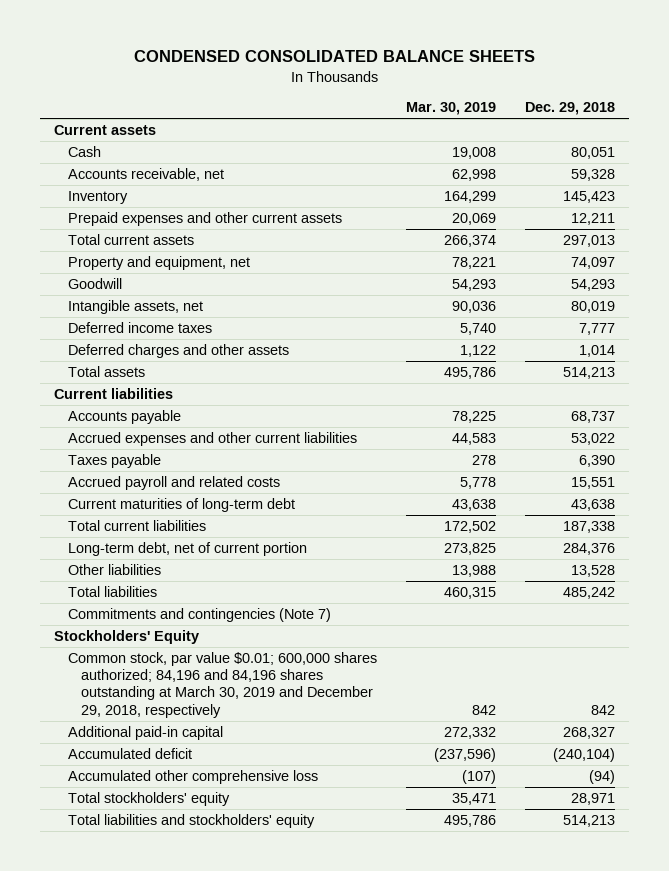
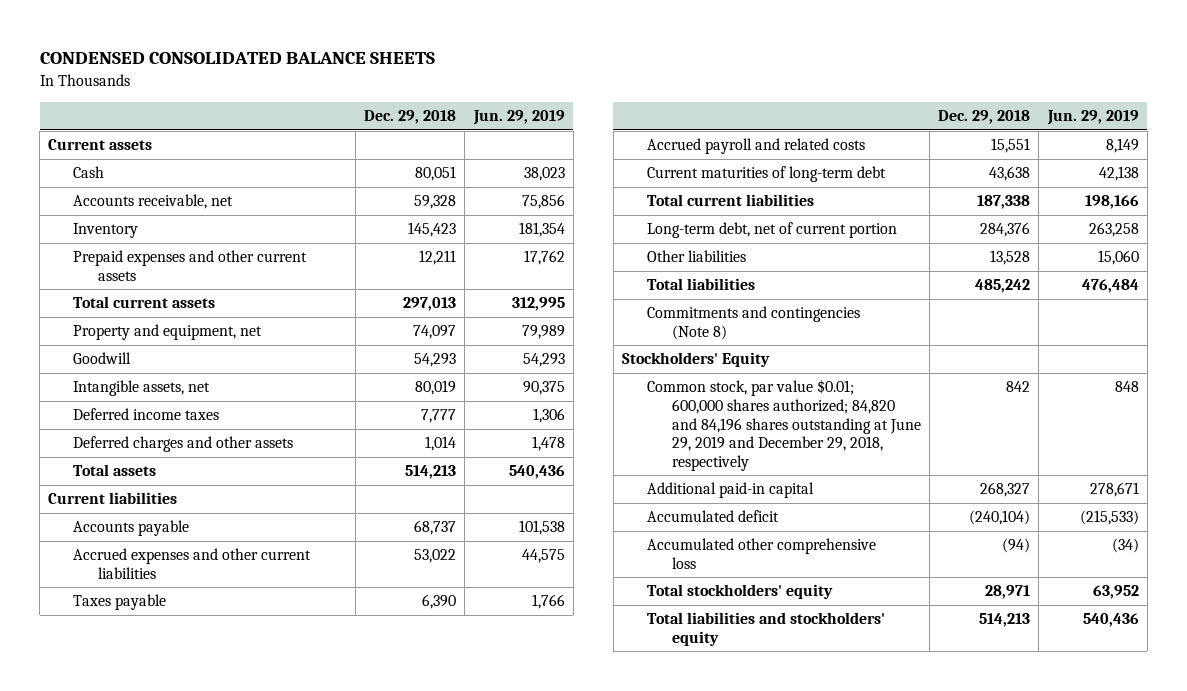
[405,102,496,116] Mar. 30, 2019 -> none
none -> [472,110,565,126] Jun. 29, 2019
[67,607,331,622] Commitments and contingencies (Note 7) -> [646,306,860,341] Commitments and contingencies (Note 8)
[67,651,377,718] Common stock, par value $0.01; 600,000 shares authorized; 84,196 and 84,196 shares outstanding at March 30, 2019 and December 29, 2018, respectively -> [646,379,921,471] Common stock, par value $0.01; 600,000 shares authorized; 84,820 and 84,196 shares outstanding at June 29, 2019 and December 29, 2018, respectively

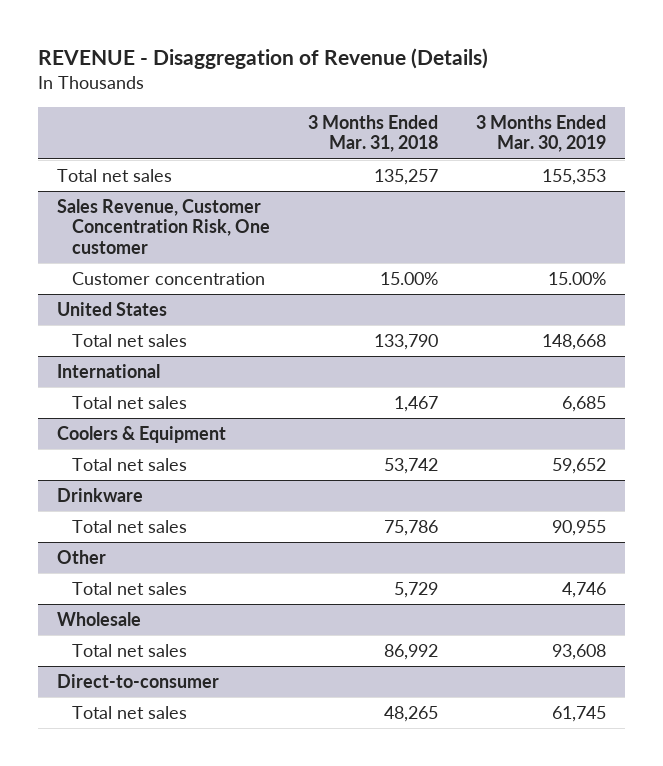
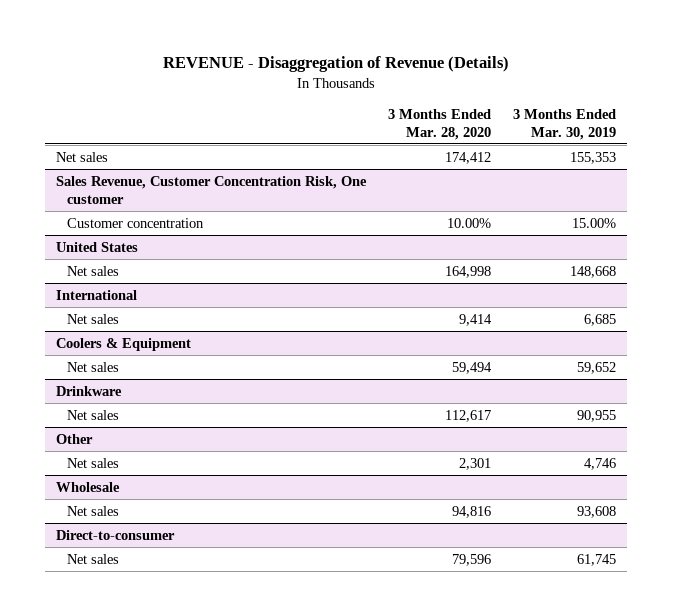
[308,115,439,153] 3 Months Ended Mar. 31, 2018 -> none
none -> [388,108,492,140] 3 Months Ended Mar. 28, 2020
[56,169,172,183] Total net sales -> [56,151,109,162] Net sales
[72,334,188,348] Total net sales -> [67,265,120,276] Net sales
[72,396,188,410] Total net sales -> [67,313,120,324] Net sales
[72,458,188,472] Total net sales -> [67,361,120,372] Net sales
[72,520,188,534] Total net sales -> [67,409,120,420] Net sales
[72,582,188,596] Total net sales -> [67,457,120,468] Net sales
[72,644,188,658] Total net sales -> [67,505,120,516] Net sales
[72,706,188,720] Total net sales -> [67,553,120,564] Net sales

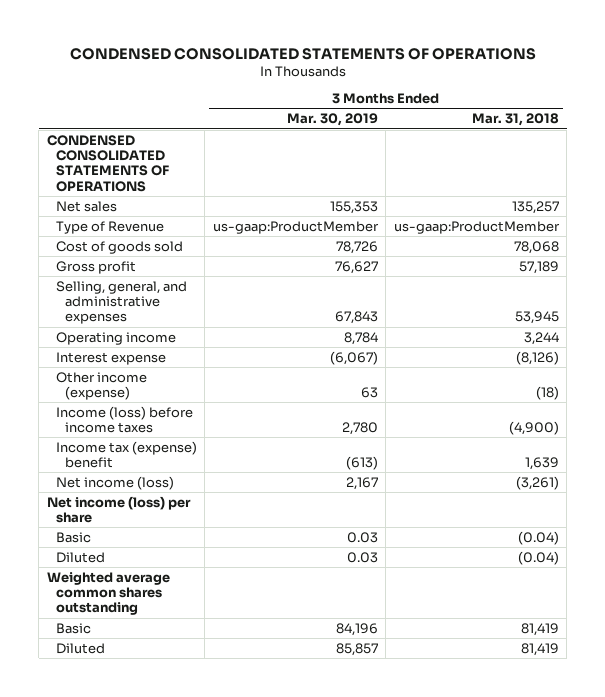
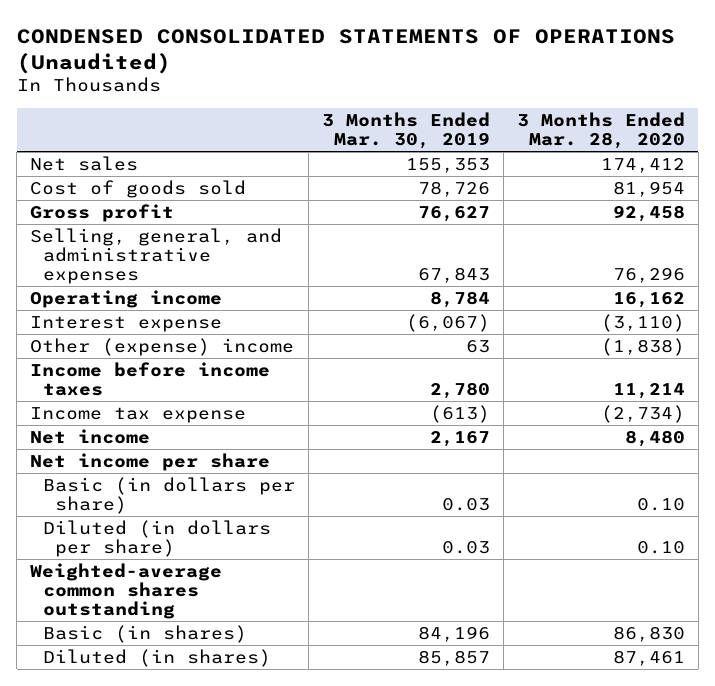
[69,47,536,60] CONDENSED CONSOLIDATED STATEMENTS OF OPERATIONS -> [16,28,675,74] CONDENSED CONSOLIDATED STATEMENTS OF OPERATIONS (Unaudited)
[471,113,559,127] Mar. 31, 2018 -> none
none -> [516,111,685,150] 3 Months Ended Mar. 28, 2020
[46,134,170,192] CONDENSED CONSOLIDATED STATEMENTS OF OPERATIONS -> none
[56,220,165,234] Type of Revenue -> none
[56,371,148,401] Other income (expense) -> [30,337,295,356] Other (expense) income
[56,405,194,434] Income (loss) before income taxes -> [30,361,271,397] Income before income taxes
[56,440,198,469] Income tax (expense) benefit -> [30,406,247,423] Income tax expense
[56,475,175,490] Net income (loss) -> [30,428,151,444] Net income
[46,495,191,524] Net income (loss) per share -> [30,452,271,471] Net income per share
[56,531,92,543] Basic -> [42,476,295,515] Basic (in dollars per share)
[56,551,106,563] Diluted -> [42,519,271,558] Diluted (in dollars per share)
[46,571,170,616] Weighted average common shares outstanding -> [30,562,223,620] Weighted-average common shares outstanding
[56,622,92,634] Basic -> [42,624,247,643] Basic (in shares)
[56,642,106,654] Diluted -> [42,648,271,667] Diluted (in shares)

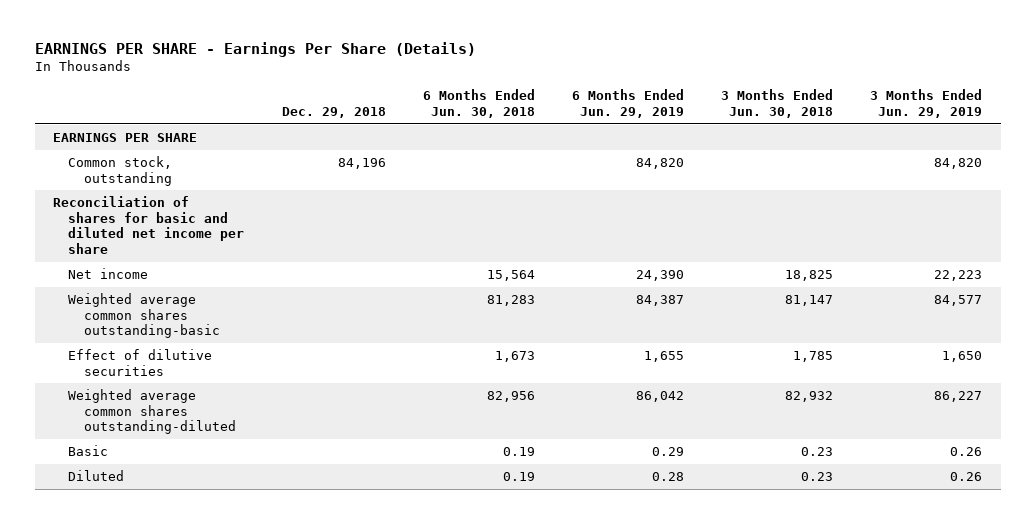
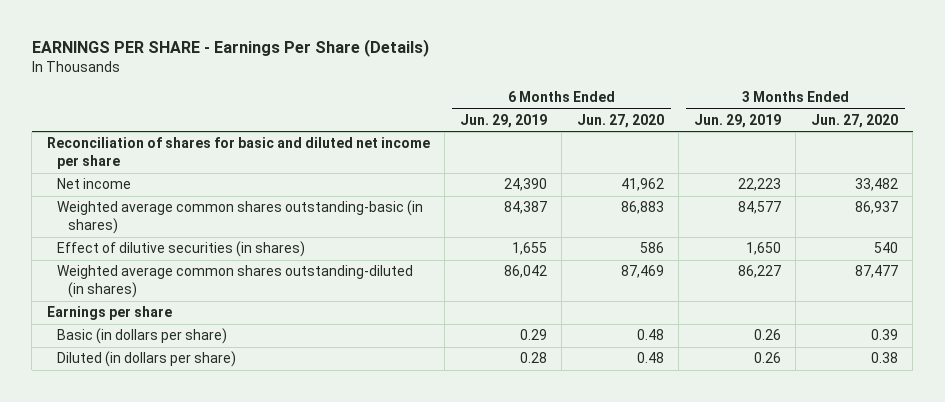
[281,106,386,118] Dec. 29, 2018 -> none
[422,89,535,118] 6 Months Ended Jun. 30, 2018 -> none
[721,89,834,118] 3 Months Ended Jun. 30, 2018 -> none
none -> [576,113,664,128] Jun. 27, 2020
none -> [810,113,898,128] Jun. 27, 2020
[53,132,198,142] EARNINGS PER SHARE -> none
[68,155,173,186] Common stock, outstanding -> none
[68,292,220,339] Weighted average common shares outstanding-basic -> [57,200,424,235] Weighted average common shares outstanding-basic (in shares)
[68,348,213,376] Effect of dilutive securities -> [57,241,306,258] Effect of dilutive securities (in shares)
[68,388,236,435] Weighted average common shares outstanding-diluted -> [57,265,414,299] Weighted average common shares outstanding-diluted (in shares)
none -> [46,306,172,321] Earnings per share
[68,444,109,456] Basic -> [57,328,228,345] Basic (in dollars per share)
[68,469,125,481] Diluted -> [57,351,237,368] Diluted (in dollars per share)

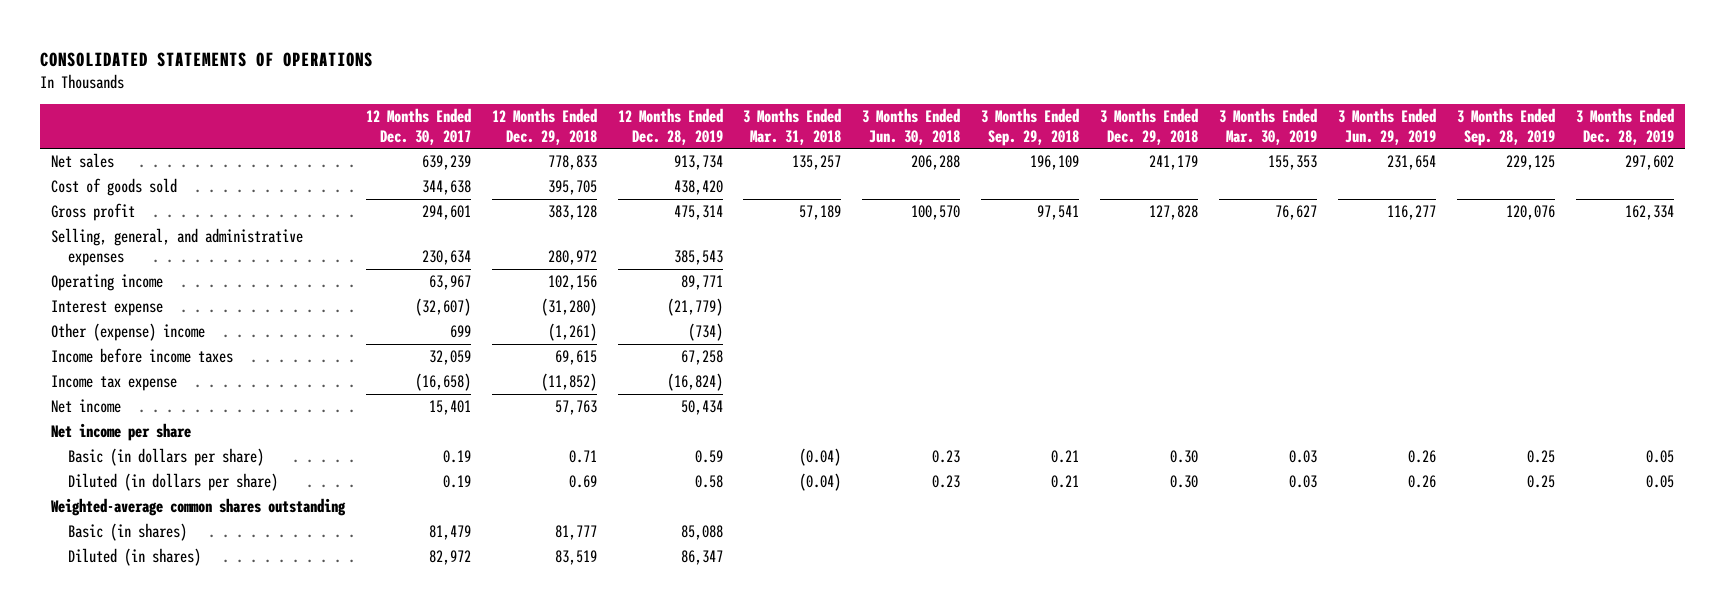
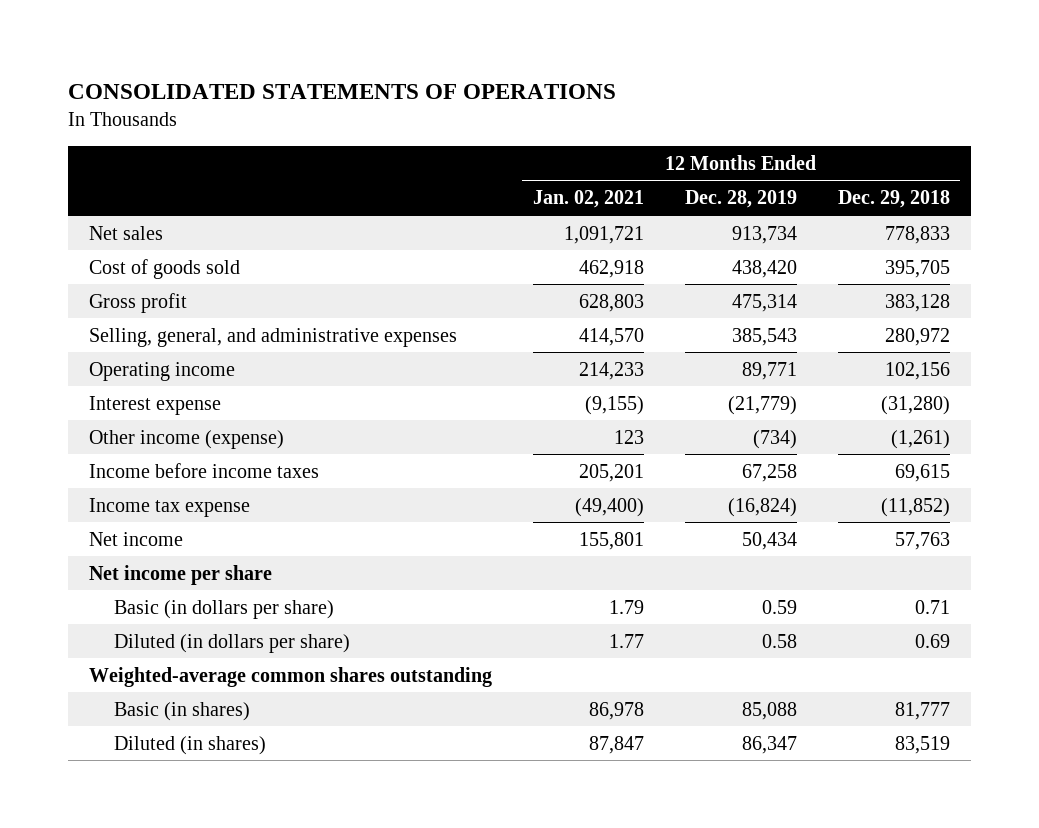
[365,108,471,145] 12 Months Ended Dec. 30, 2017 -> none
[743,108,842,145] 3 Months Ended Mar. 31, 2018 -> none
[862,108,961,145] 3 Months Ended Jun. 30, 2018 -> none
[981,108,1080,146] 3 Months Ended Sep. 29, 2018 -> none
[1100,108,1199,145] 3 Months Ended Dec. 29, 2018 -> none
[1219,108,1318,145] 3 Months Ended Mar. 30, 2019 -> none
[1338,108,1437,145] 3 Months Ended Jun. 29, 2019 -> none
[1457,108,1556,146] 3 Months Ended Sep. 28, 2019 -> none
[1576,108,1675,145] 3 Months Ended Dec. 28, 2019 -> none
none -> [532,190,644,209] Jan. 02, 2021
[50,323,205,342] Other (expense) income -> [88,429,284,449] Other income (expense)

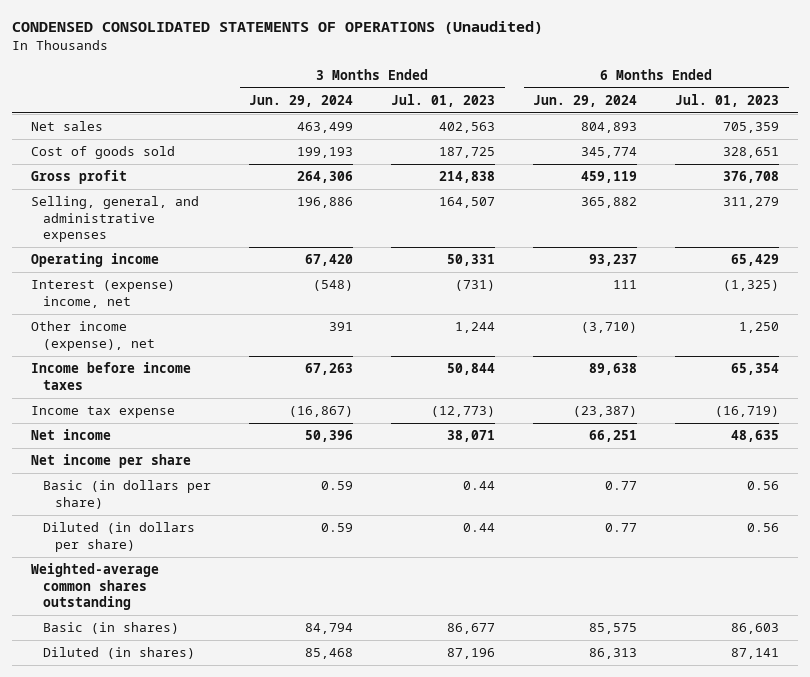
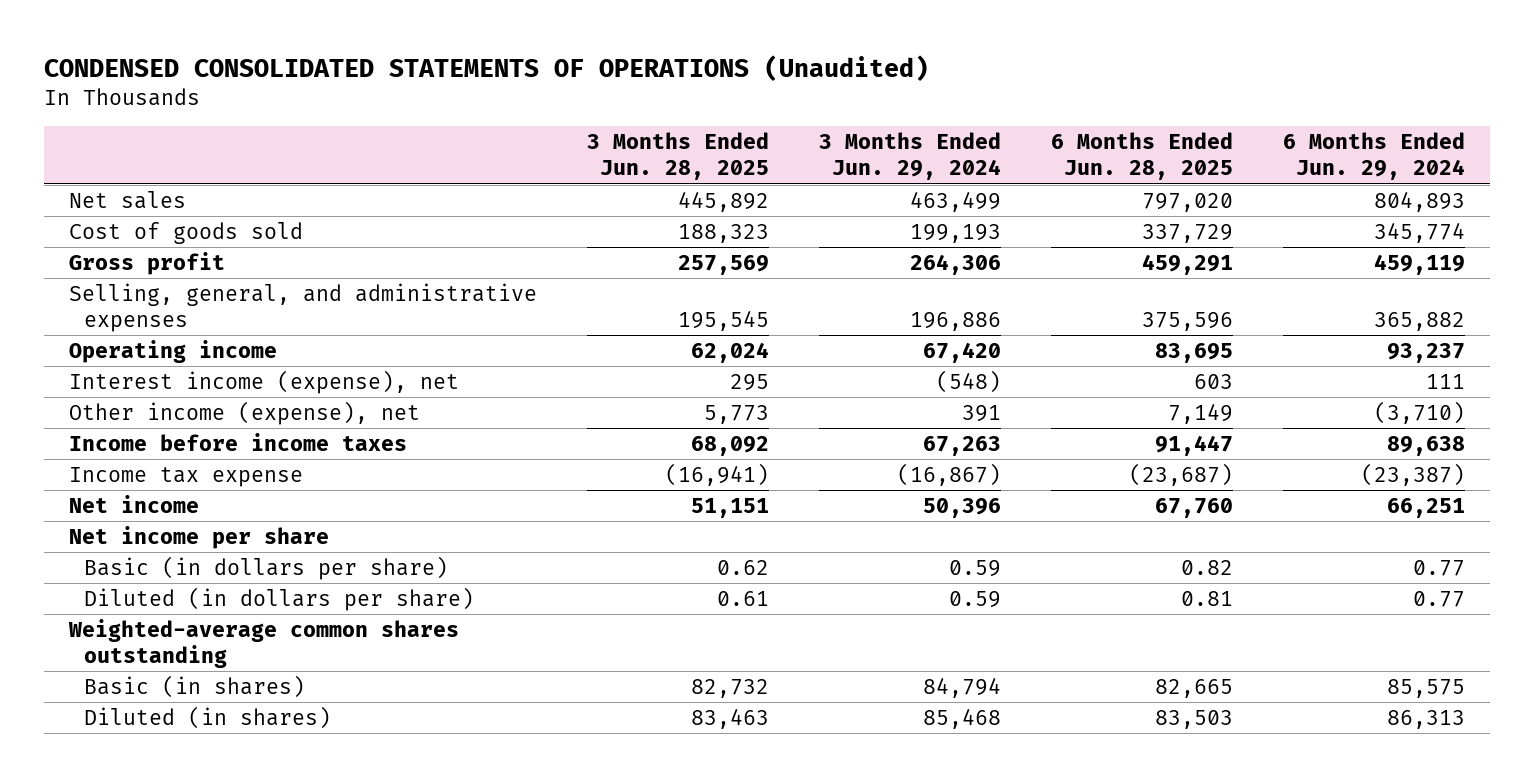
[391,94,496,108] Jul. 01, 2023 -> none
[675,94,780,108] Jul. 01, 2023 -> none
none -> [586,132,769,181] 3 Months Ended Jun. 28, 2025
none -> [1050,132,1233,181] 6 Months Ended Jun. 28, 2025
[30,280,175,308] Interest (expense) income, net -> [68,370,459,395] Interest income (expense), net

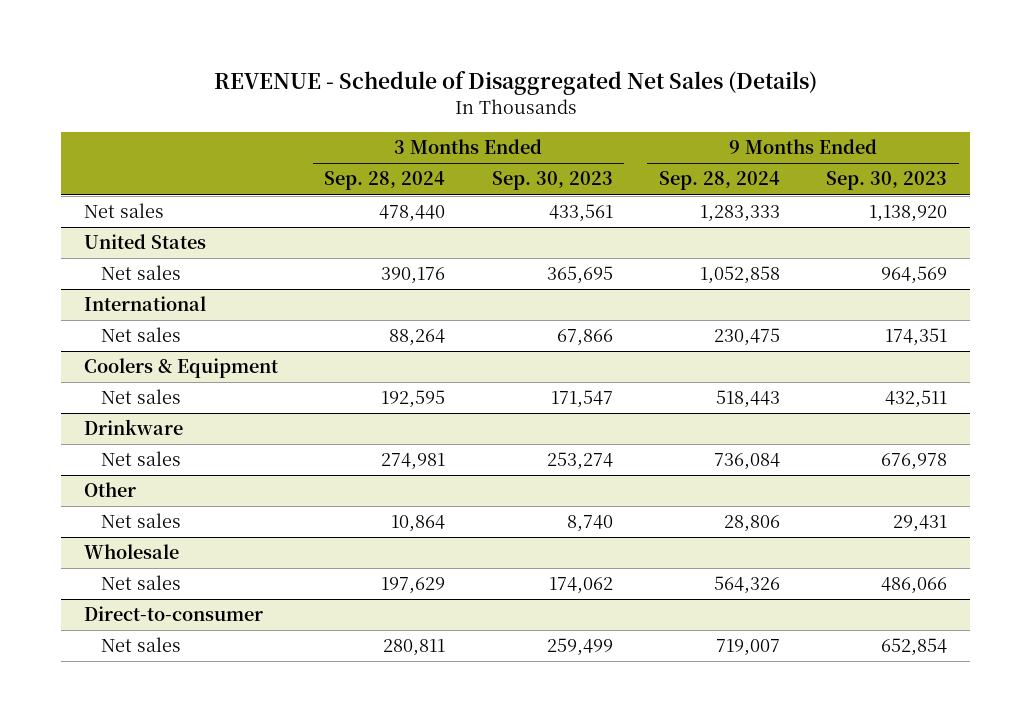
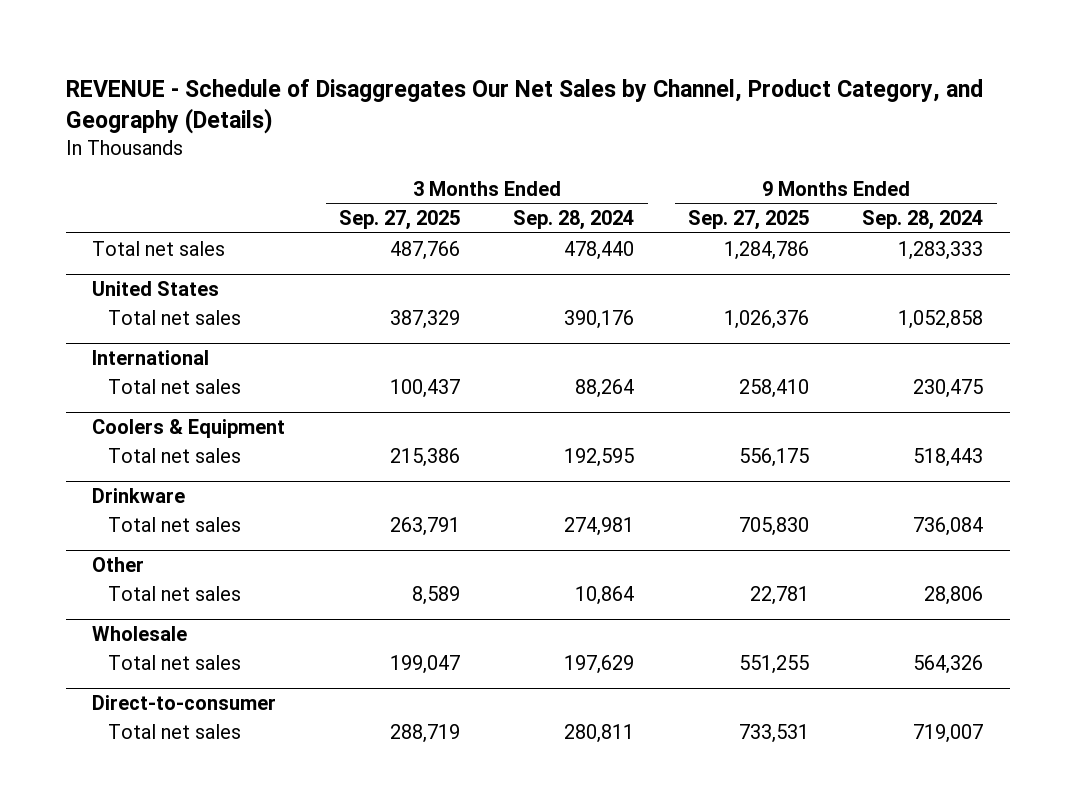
[213,71,817,96] REVENUE - Schedule of Disaggregated Net Sales (Details) -> [65,78,983,134] REVENUE - Schedule of Disaggregates Our Net Sales by Channel, Product Category, and Geography (Details)
[491,171,613,191] Sep. 30, 2023 -> none
[826,171,948,191] Sep. 30, 2023 -> none
none -> [338,210,460,231] Sep. 27, 2025
none -> [687,210,809,231] Sep. 27, 2025
[84,203,165,219] Net sales -> [92,240,226,256] Total net sales
[101,265,182,281] Net sales -> [107,309,241,325] Total net sales
[101,327,182,343] Net sales -> [107,378,241,394] Total net sales
[101,389,182,405] Net sales -> [107,447,241,463] Total net sales
[101,451,182,467] Net sales -> [107,516,241,532] Total net sales
[101,513,182,529] Net sales -> [107,585,241,601] Total net sales
[101,575,182,591] Net sales -> [107,654,241,670] Total net sales
[101,637,182,653] Net sales -> [107,723,241,739] Total net sales

